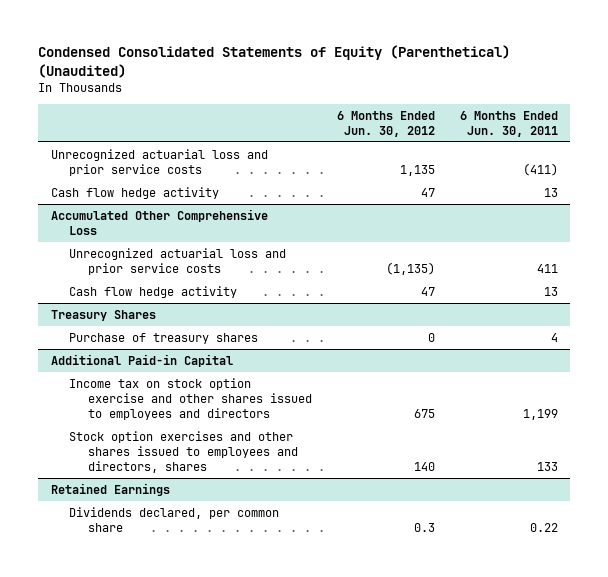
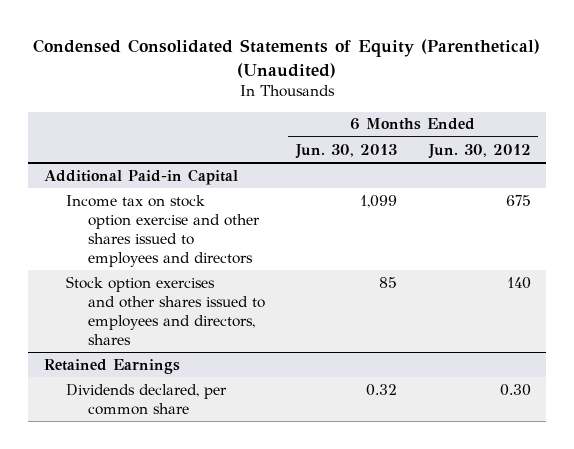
[459,110,558,137] 6 Months Ended Jun. 30, 2011 -> none
none -> [295,143,398,159] Jun. 30, 2013
[50,149,268,176] Unrecognized actuarial loss and prior service costs -> none
[50,187,219,200] Cash flow hedge activity -> none
[50,209,268,235] Accumulated Other Comprehensive Loss -> none
[69,248,287,275] Unrecognized actuarial loss and prior service costs -> none
[69,286,238,299] Cash flow hedge activity -> none
[50,310,156,322] Treasury Shares -> none
[69,333,259,345] Purchase of treasury shares -> none
[413,522,435,532] 0.3 -> [499,383,531,396] 0.30

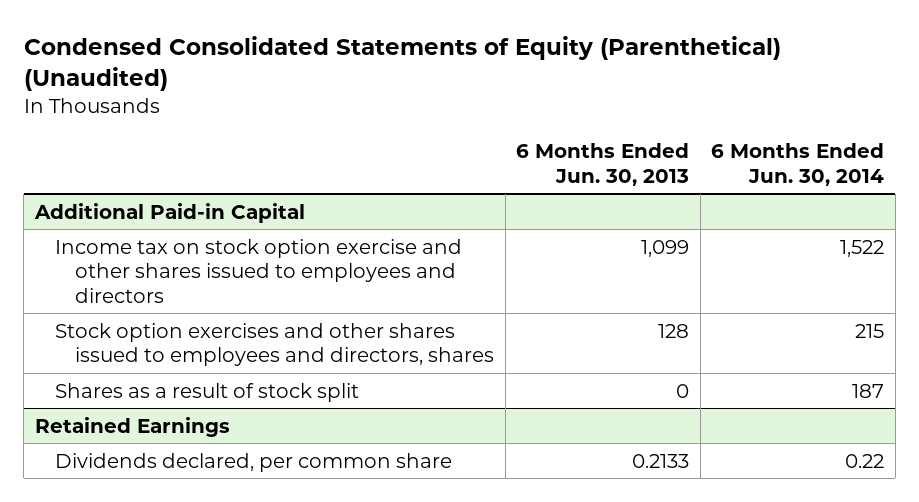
[427,143,531,159] Jun. 30, 2012 -> none
none -> [711,142,885,186] 6 Months Ended Jun. 30, 2014
[379,276,398,288] 85 -> [658,323,690,338] 128
none -> [55,382,360,402] Shares as a result of stock split
[366,383,398,396] 0.32 -> [632,453,690,468] 0.2133

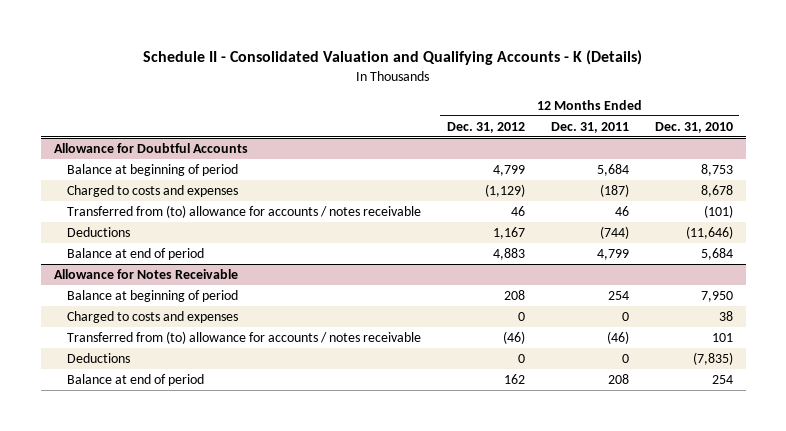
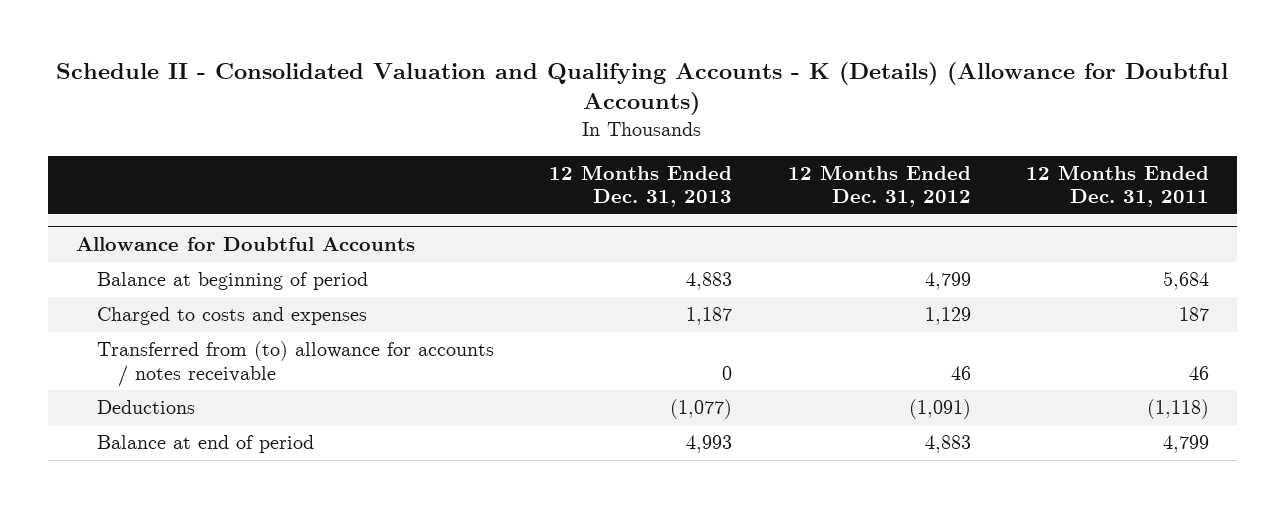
[143,50,643,66] Schedule II - Consolidated Valuation and Qualifying Accounts - K (Details) -> [56,61,1229,116] Schedule II - Consolidated Valuation and Qualifying Accounts - K (Details) (Allowance for Doubtful Accounts)
[654,121,733,133] Dec. 31, 2010 -> none
none -> [549,164,733,208] 12 Months Ended Dec. 31, 2013
[484,183,525,197] (1,129) -> [924,307,971,326] 1,129
[599,183,629,197] (187) -> [1178,307,1209,322] 187
[492,226,525,239] 1,167 -> [908,399,971,420] (1,091)
[599,225,629,239] (744) -> [1146,399,1209,420] (1,118)
[53,268,238,279] Allowance for Notes Receivable -> none
[67,289,239,302] Balance at beginning of period -> none
[67,310,239,323] Charged to costs and expenses -> none
[67,330,422,344] Transferred from (to) allowance for accounts / notes receivable -> none
[67,352,131,363] Deductions -> none
[67,373,205,386] Balance at end of period -> none

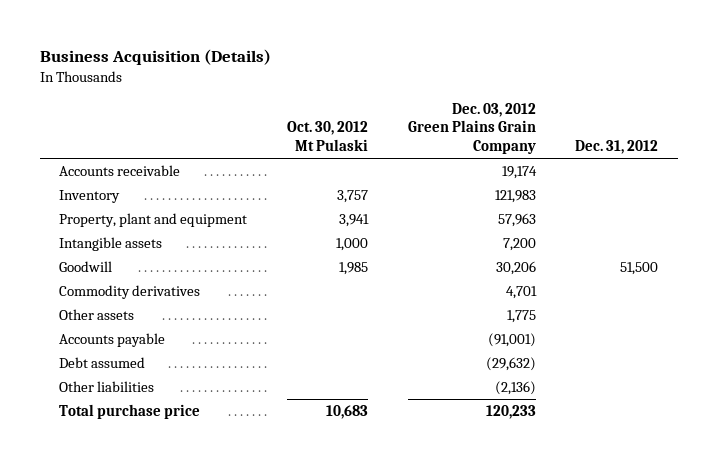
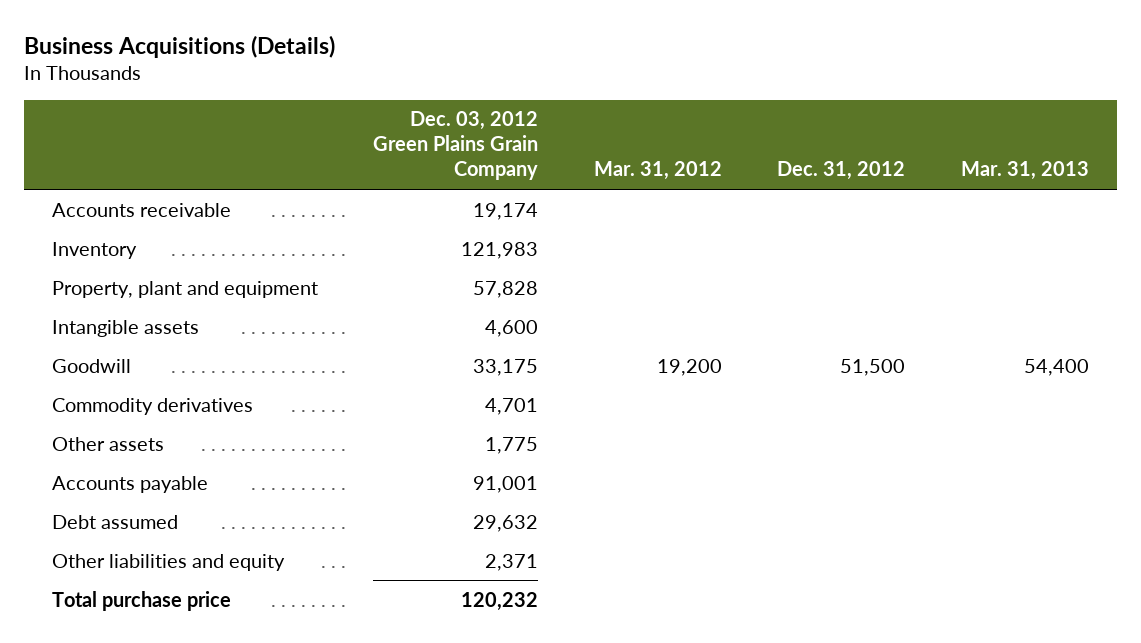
[39,49,271,66] Business Acquisition (Details) -> [23,35,335,59] Business Acquisitions (Details)
[286,121,368,151] Oct. 30, 2012 Mt Pulaski -> none
none -> [593,161,722,181] Mar. 31, 2012
none -> [960,161,1089,181] Mar. 31, 2013
[497,213,536,228] 57,963 -> [473,280,539,298] 57,828
[502,238,536,252] 7,200 -> [485,319,539,337] 4,600
[495,261,536,276] 30,206 -> [473,358,539,376] 33,175
[487,333,536,348] (91,001) -> [473,475,539,493] 91,001
[485,357,536,372] (29,632) -> [473,514,539,532] 29,632
[59,381,155,393] Other liabilities -> [51,553,285,571] Other liabilities and equity
[494,381,536,396] (2,136) -> [485,553,539,571] 2,371
[485,405,536,420] 120,233 -> [461,591,539,611] 120,232

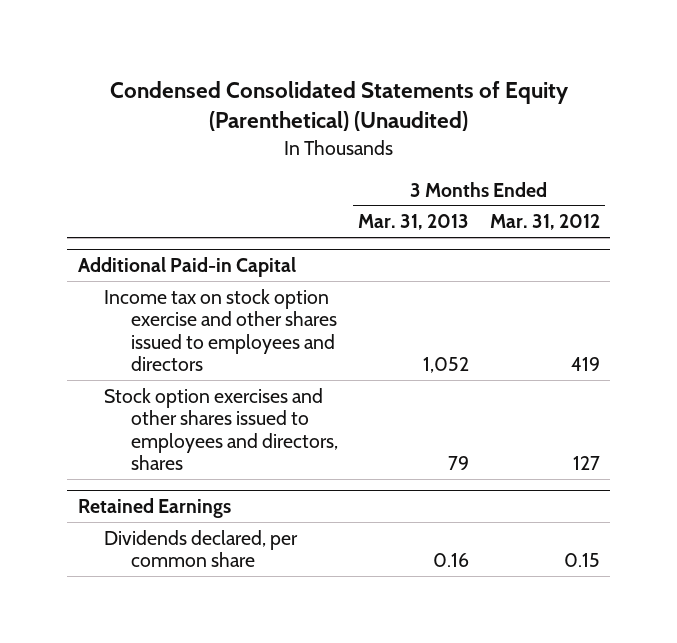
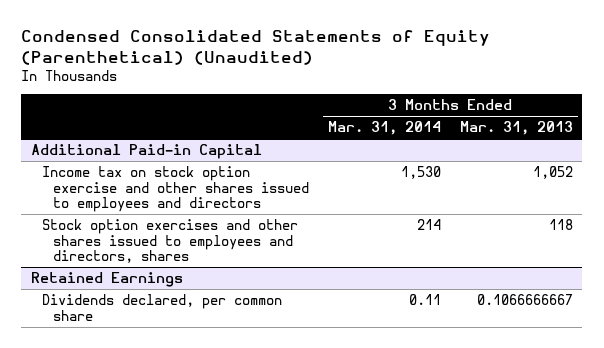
[489,214,600,231] Mar. 31, 2012 -> none
none -> [327,121,441,136] Mar. 31, 2014
[448,456,470,471] 79 -> [548,219,573,231] 118
[433,553,470,568] 0.16 -> [476,294,573,306] 0.1066666667

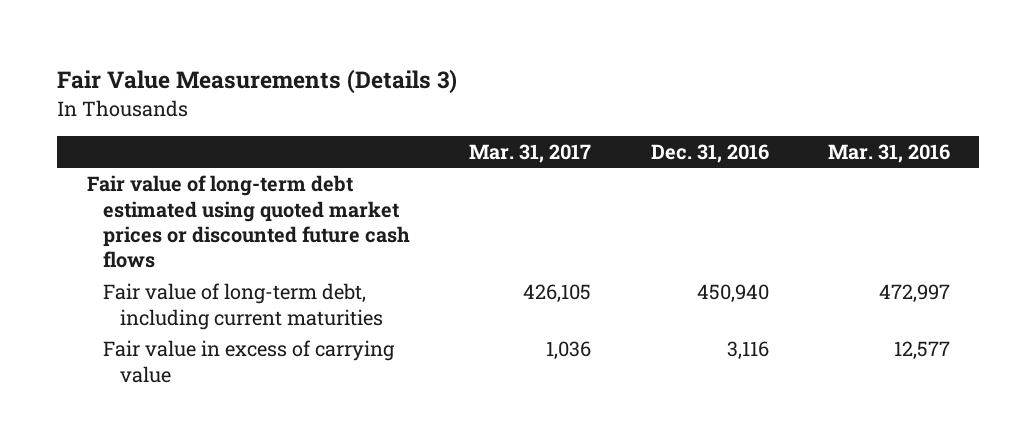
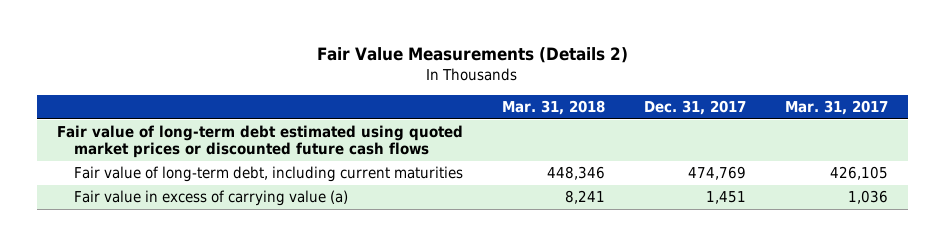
[57,69,458,95] Fair Value Measurements (Details 3) -> [317,47,629,64] Fair Value Measurements (Details 2)
[650,143,769,163] Dec. 31, 2016 -> none
[827,143,950,163] Mar. 31, 2016 -> none
none -> [502,100,606,116] Mar. 31, 2018
none -> [644,100,747,116] Dec. 31, 2017
[103,340,396,383] Fair value in excess of carrying value -> [74,190,349,207] Fair value in excess of carrying value (a)

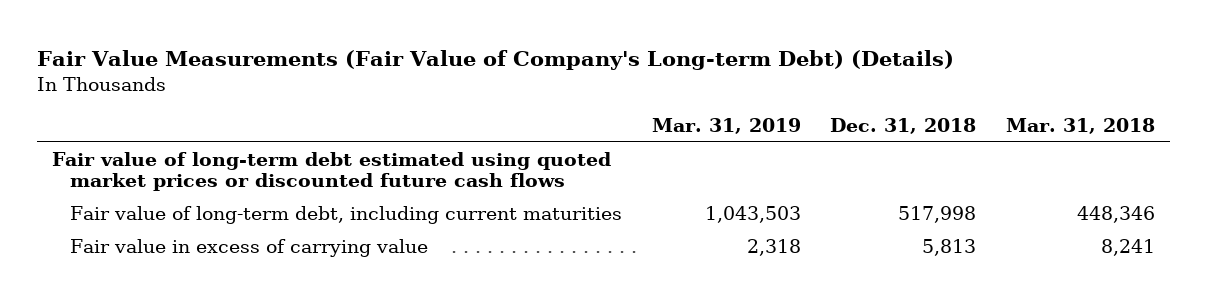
[317,47,629,64] Fair Value Measurements (Details 2) -> [37,49,955,70] Fair Value Measurements (Fair Value of Company's Long-term Debt) (Details)
[644,100,747,116] Dec. 31, 2017 -> none
[785,100,889,116] Mar. 31, 2017 -> none
none -> [651,117,801,134] Mar. 31, 2019
none -> [830,117,977,134] Dec. 31, 2018
[74,190,349,207] Fair value in excess of carrying value (a) -> [69,239,428,258] Fair value in excess of carrying value

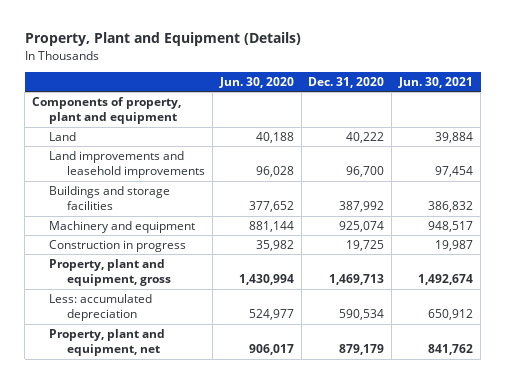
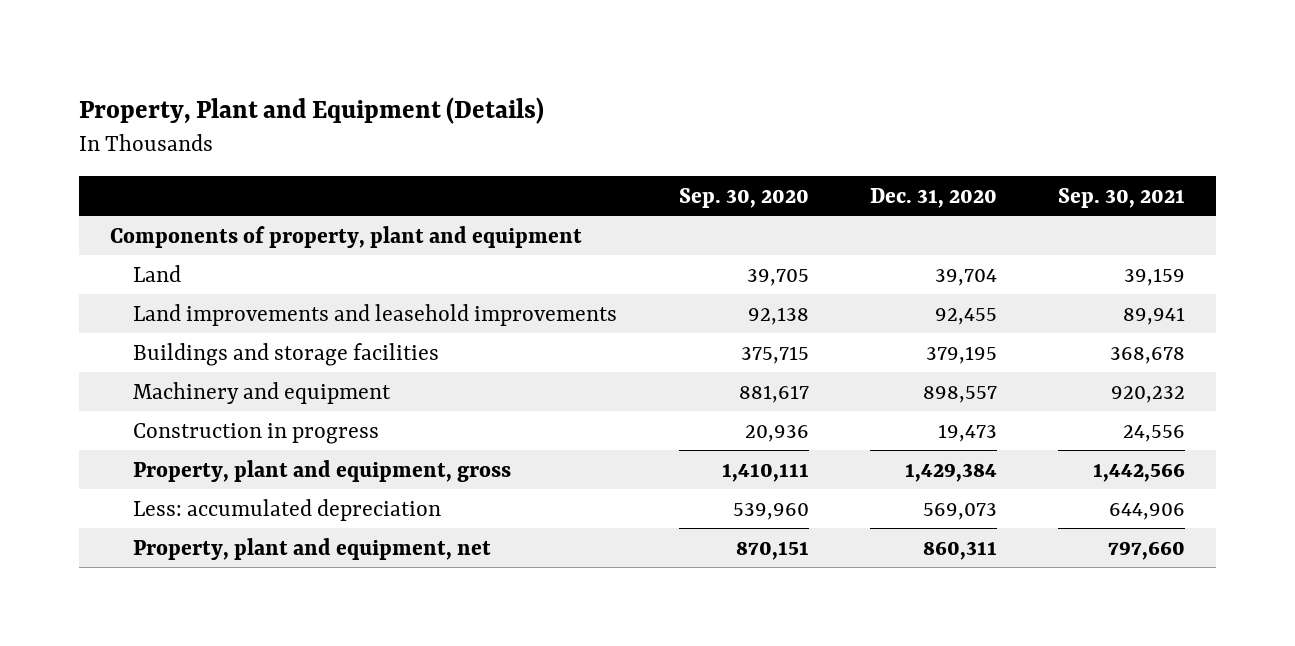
[218,76,294,88] Jun. 30, 2020 -> none
[398,76,474,88] Jun. 30, 2021 -> none
none -> [678,187,809,208] Sep. 30, 2020
none -> [1058,187,1186,208] Sep. 30, 2021
[346,131,385,143] 40,222 -> [935,268,998,286] 39,704
[346,166,385,178] 96,700 -> [935,307,998,325] 92,455
[339,201,385,213] 387,992 -> [926,345,998,364] 379,195
[339,220,385,232] 925,074 -> [923,385,998,403] 898,557
[346,239,385,251] 19,725 -> [938,423,998,442] 19,473
[329,274,385,286] 1,469,713 -> [905,462,998,482] 1,429,384
[339,309,385,321] 590,534 -> [923,502,998,520] 569,073
[339,344,385,356] 879,179 -> [923,540,998,560] 860,311

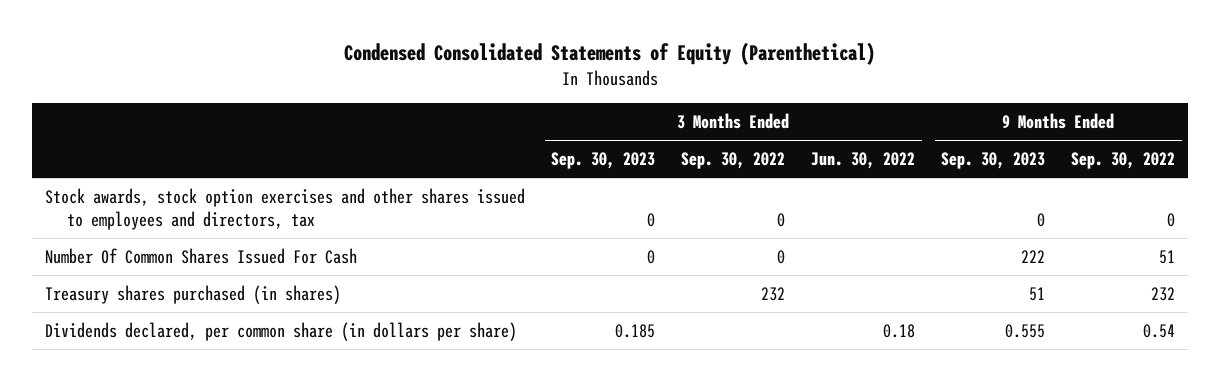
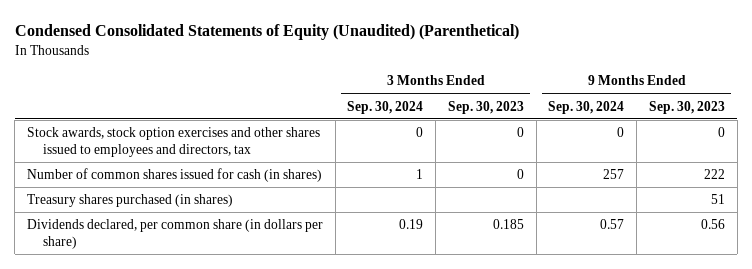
[344,42,876,66] Condensed Consolidated Statements of Equity (Parenthetical) -> [14,24,519,41] Condensed Consolidated Statements of Equity (Unaudited) (Parenthetical)
[681,151,786,169] Sep. 30, 2022 -> none
[811,151,916,169] Jun. 30, 2022 -> none
[1071,151,1176,169] Sep. 30, 2022 -> none
none -> [347,100,424,114] Sep. 30, 2024
none -> [548,100,625,114] Sep. 30, 2024
[45,247,358,264] Number Of Common Shares Issued For Cash -> [27,168,323,183] Number of common shares issued for cash (in shares)
[1005,323,1046,338] 0.555 -> [700,219,725,230] 0.56

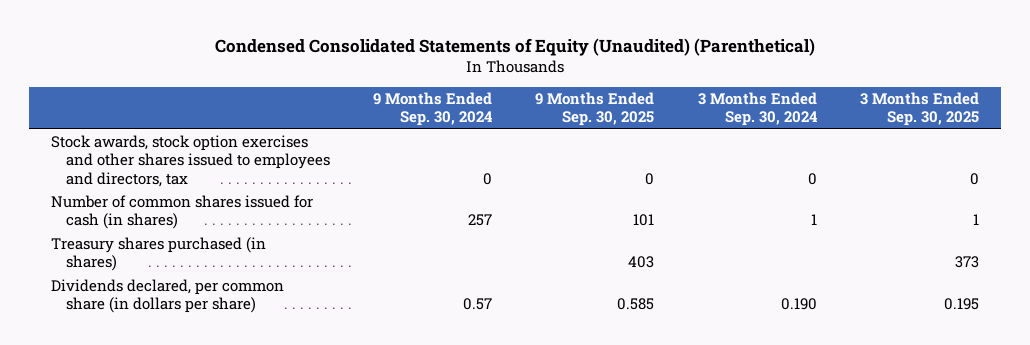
[447,100,524,114] Sep. 30, 2023 -> none
[648,100,725,114] Sep. 30, 2023 -> none
none -> [535,92,655,127] 9 Months Ended Sep. 30, 2025
none -> [860,92,980,127] 3 Months Ended Sep. 30, 2025
[399,219,424,230] 0.19 -> [780,298,817,311] 0.190

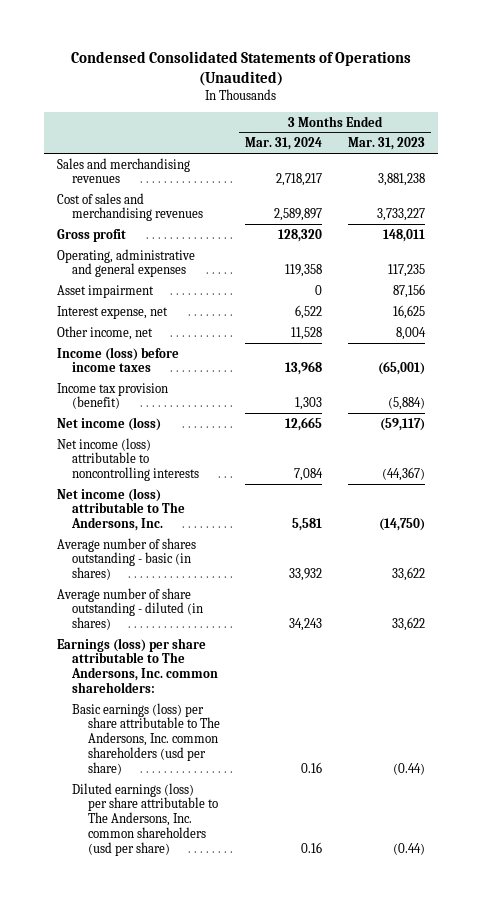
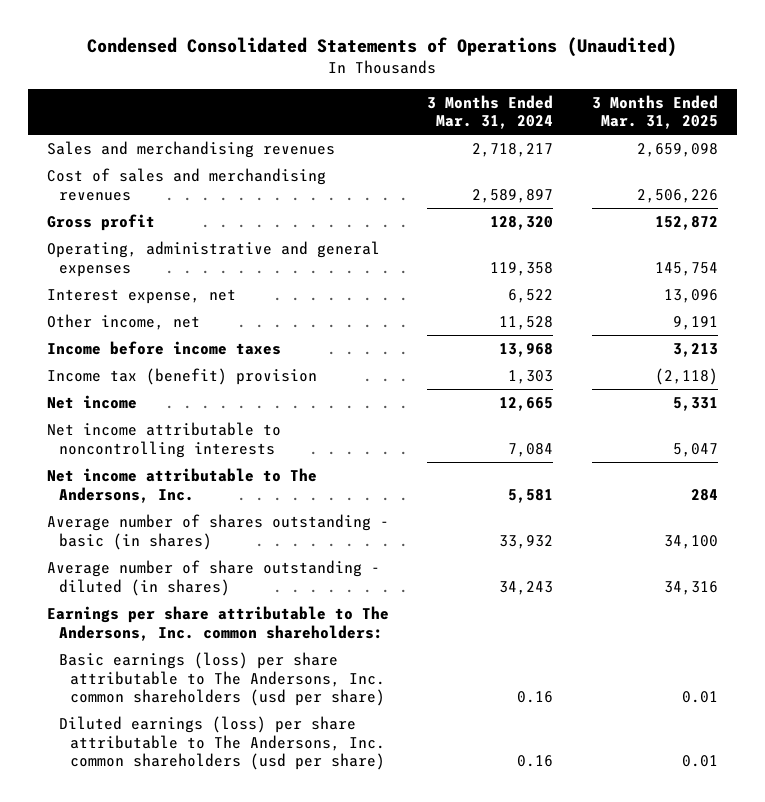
[347,137,425,151] Mar. 31, 2023 -> none
none -> [591,94,718,130] 3 Months Ended Mar. 31, 2025
[56,284,154,298] Asset impairment -> none
[56,346,179,373] Income (loss) before income taxes -> [47,340,282,355] Income before income taxes
[56,382,168,410] Income tax provision (benefit) -> [47,367,318,385] Income tax (benefit) provision
[56,416,161,431] Net income (loss) -> [47,394,138,409] Net income
[56,437,200,482] Net income (loss) attributable to noncontrolling interests -> [47,421,282,458] Net income attributable to noncontrolling interests
[56,487,186,532] Net income (loss) attributable to The Andersons, Inc. -> [47,467,318,503] Net income attributable to The Andersons, Inc.
[56,637,219,693] Earnings (loss) per share attributable to The Andersons, Inc. common shareholders: -> [47,605,390,641] Earnings per share attributable to The Andersons, Inc. common shareholders:

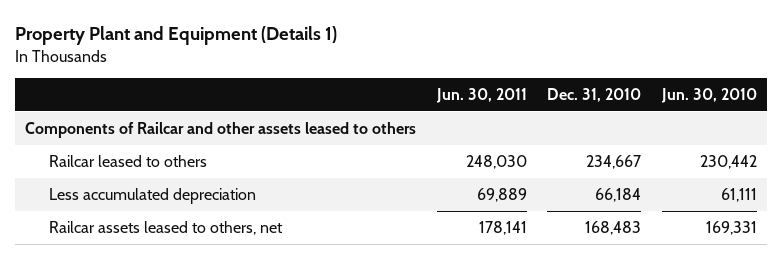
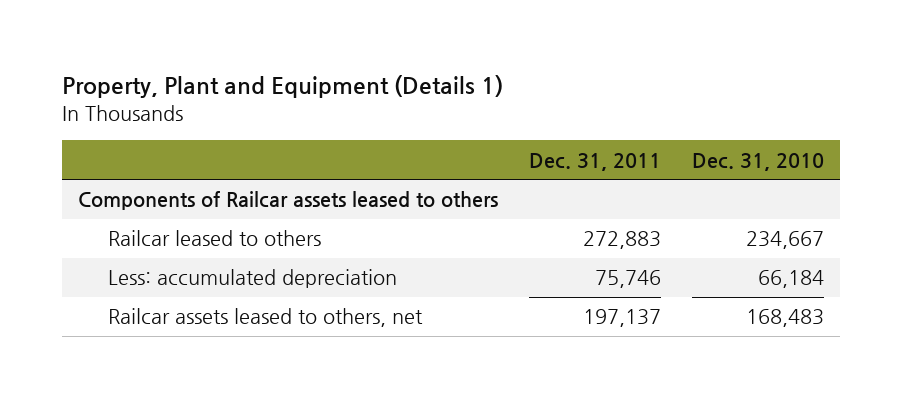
[15,26,338,46] Property Plant and Equipment (Details 1) -> [61,75,503,99] Property, Plant and Equipment (Details 1)
[435,88,527,104] Jun. 30, 2011 -> none
[661,88,758,104] Jun. 30, 2010 -> none
none -> [528,152,661,171] Dec. 31, 2011
[25,122,417,139] Components of Railcar and other assets leased to others -> [77,191,498,211] Components of Railcar assets leased to others
[48,188,256,205] Less accumulated depreciation -> [108,269,398,289] Less: accumulated depreciation

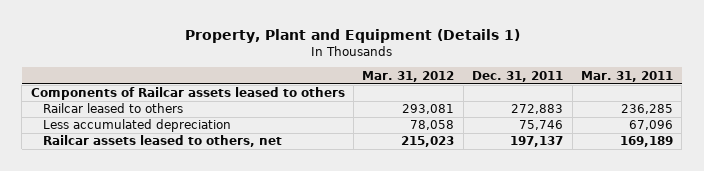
[692,152,825,171] Dec. 31, 2010 -> none
none -> [362,70,455,82] Mar. 31, 2012
none -> [580,70,673,82] Mar. 31, 2011
[108,269,398,289] Less: accumulated depreciation -> [43,119,232,133] Less accumulated depreciation

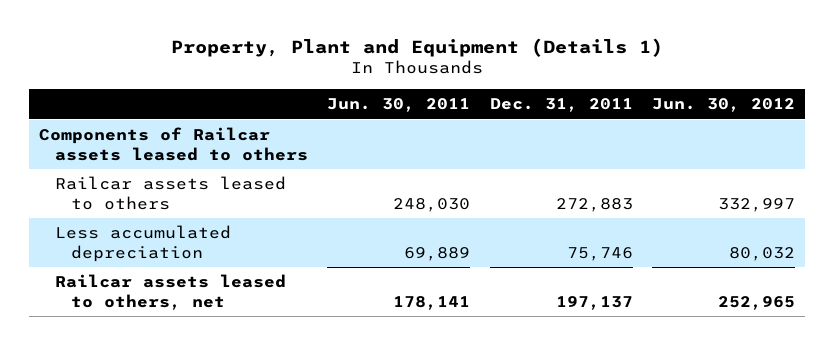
[362,70,455,82] Mar. 31, 2012 -> none
[580,70,673,82] Mar. 31, 2011 -> none
none -> [327,97,471,112] Jun. 30, 2011
none -> [652,97,796,112] Jun. 30, 2012
[43,103,184,114] Railcar leased to others -> [54,176,286,210] Railcar assets leased to others

